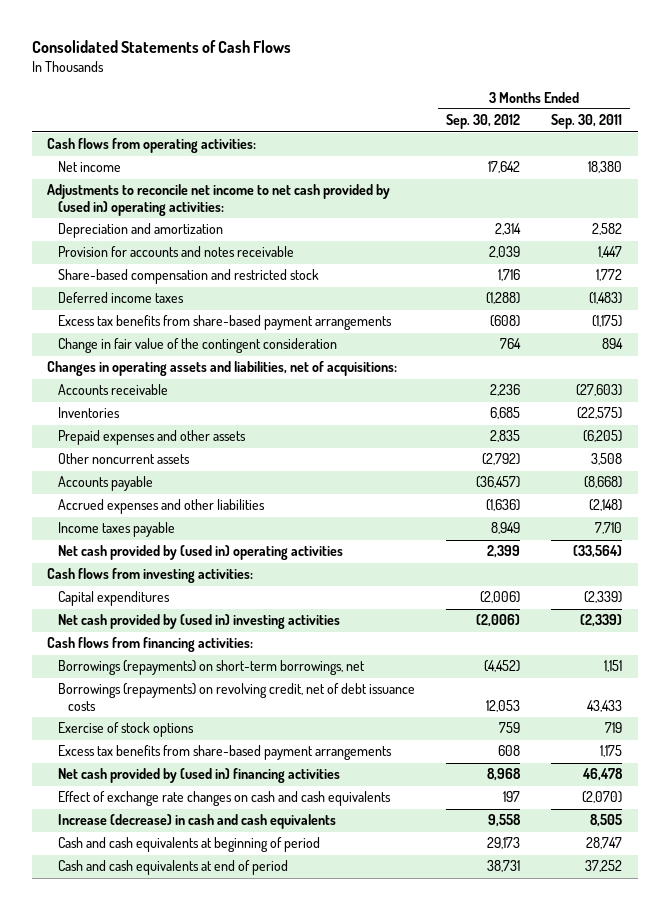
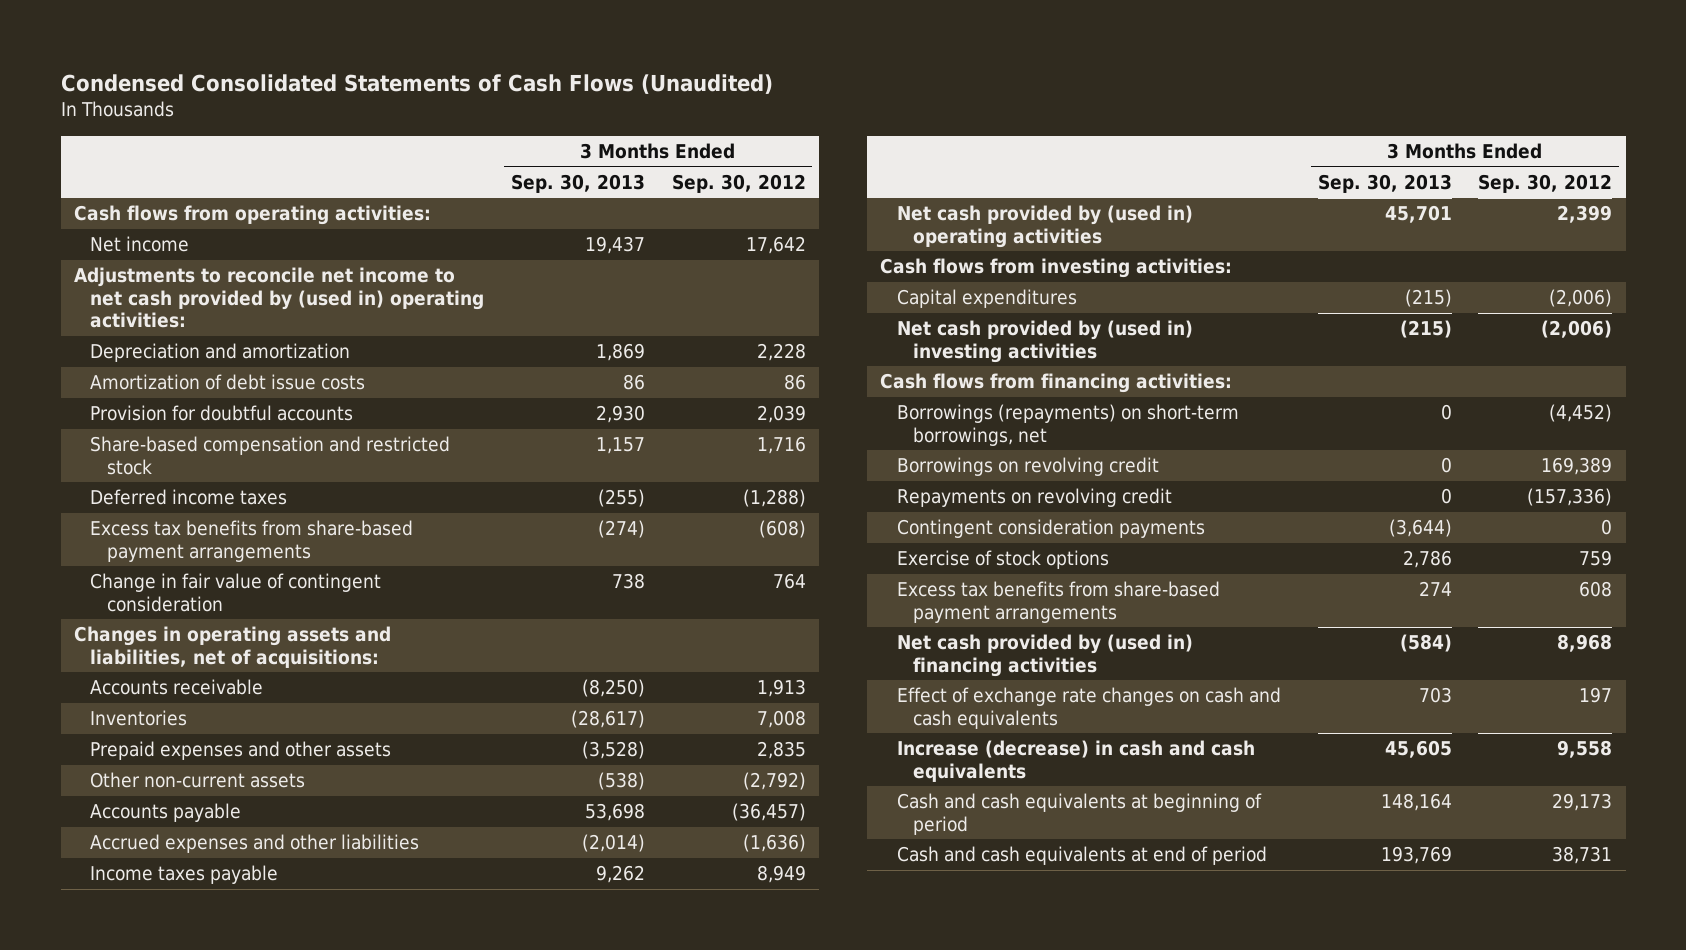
[31,40,291,54] Consolidated Statements of Cash Flows -> [60,73,773,94] Condensed Consolidated Statements of Cash Flows (Unaudited)
[551,114,623,130] Sep. 30, 2011 -> none
none -> [511,173,646,193] Sep. 30, 2013
[494,223,521,236] 2,314 -> [756,343,806,362] 2,228
none -> [90,374,366,391] Amortization of debt issue costs
[57,246,294,258] Provision for accounts and notes receivable -> [90,405,354,422] Provision for doubtful accounts
[57,338,337,354] Change in fair value of the contingent consideration -> [90,573,382,612] Change in fair value of contingent consideration
[489,384,520,397] 2,236 -> [756,679,806,698] 1,913
[489,407,520,420] 6,685 -> [756,710,806,729] 7,008
[57,453,190,465] Other noncurrent assets -> [90,772,306,789] Other non-current assets
[57,683,415,712] Borrowings (repayments) on revolving credit, net of debt issuance costs -> none
none -> [896,457,1159,477] Borrowings on revolving credit
none -> [896,488,1172,508] Repayments on revolving credit
none -> [896,519,1205,539] Contingent consideration payments

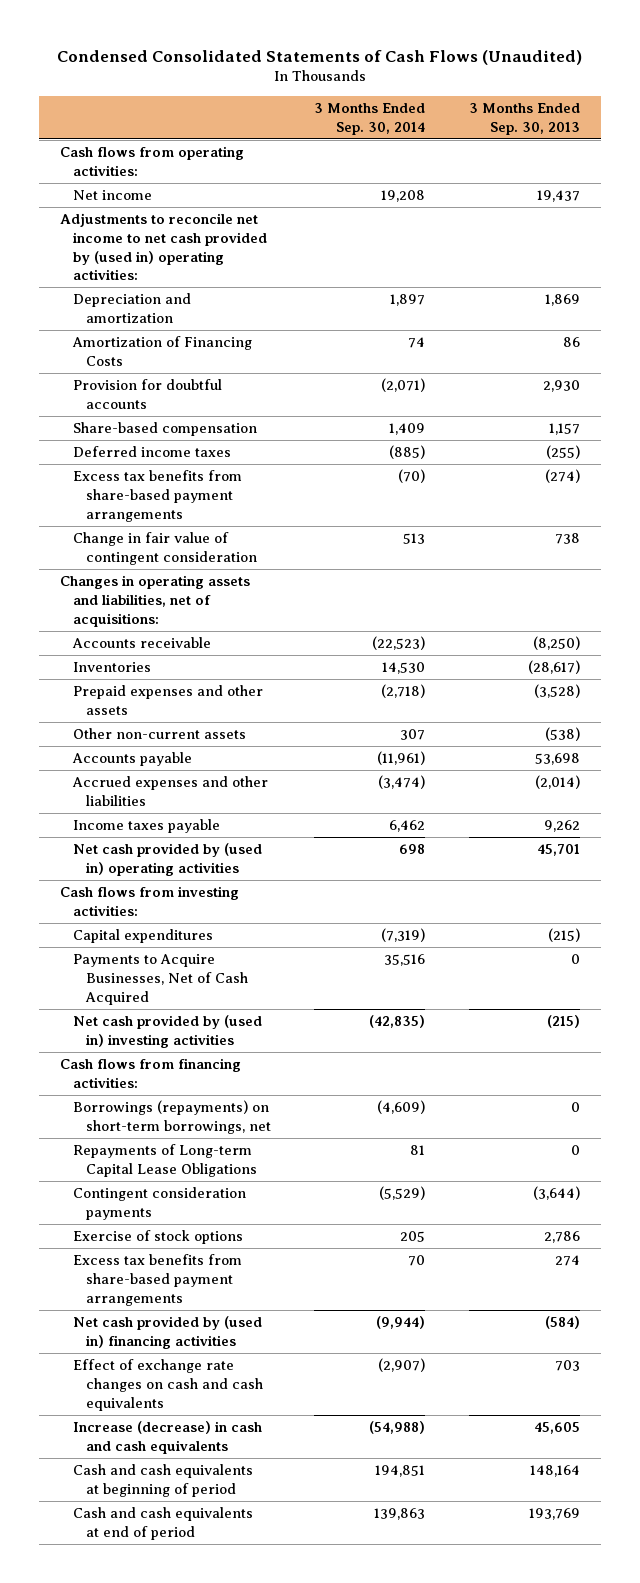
[671,173,806,193] Sep. 30, 2012 -> none
none -> [314,102,426,135] 3 Months Ended Sep. 30, 2014
[90,374,366,391] Amortization of debt issue costs -> [72,336,253,366] Amortization of Financing Costs
[90,436,451,475] Share-based compensation and restricted stock -> [73,422,258,437] Share-based compensation
none -> [73,954,249,1005] Payments to Acquire Businesses, Net of Cash Acquired
[896,457,1159,477] Borrowings on revolving credit -> none
[896,488,1172,508] Repayments on revolving credit -> none
none -> [73,1144,258,1177] Repayments of Long-term Capital Lease Obligations

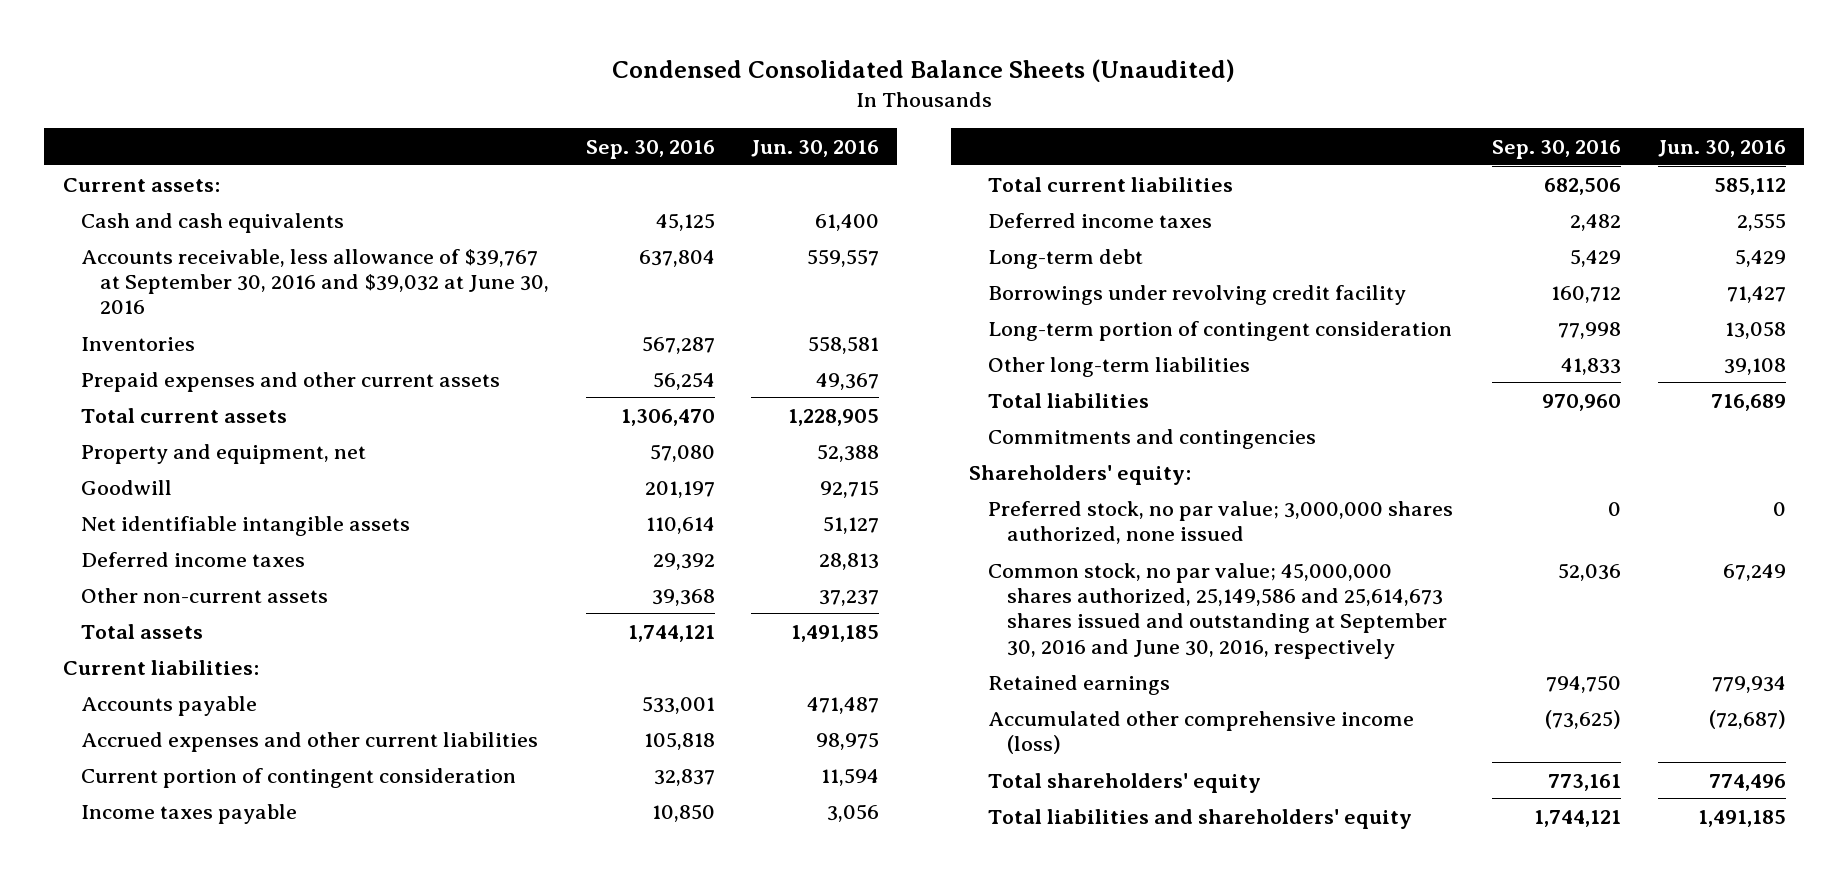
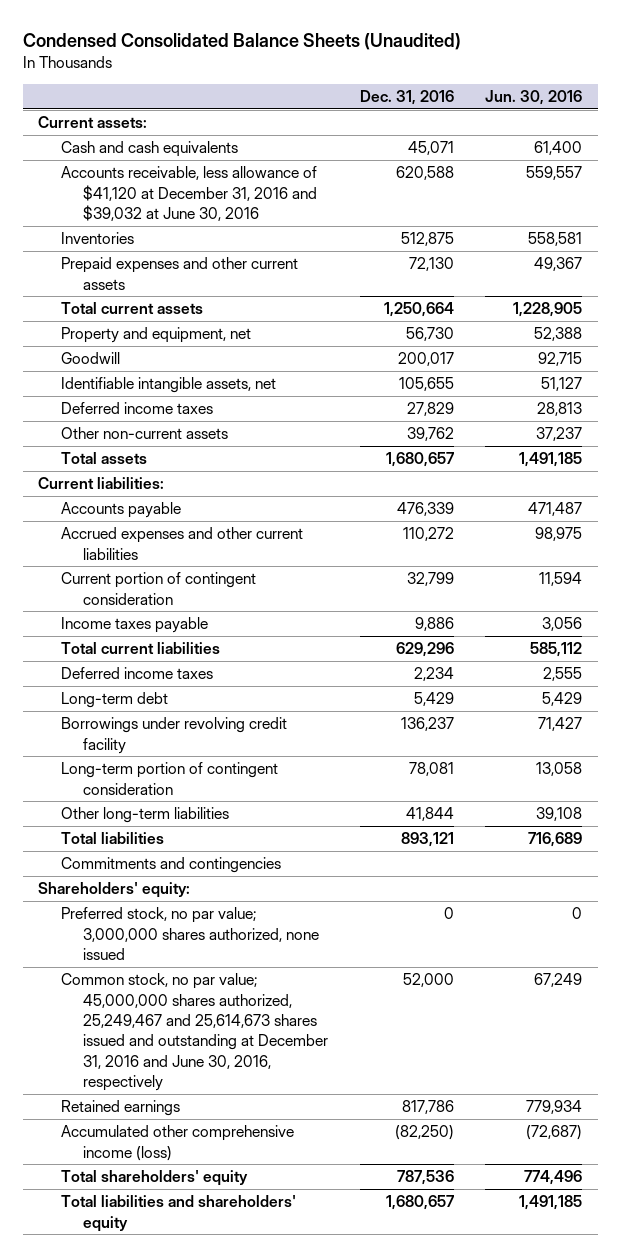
[585,140,715,160] Sep. 30, 2016 -> none
none -> [359,90,454,106] Dec. 31, 2016
[81,248,550,315] Accounts receivable, less allowance of $39,767 at September 30, 2016 and $39,032 at June 30, 2016 -> [60,166,318,221] Accounts receivable, less allowance of $41,120 at December 31, 2016 and $39,032 at June 30, 2016
[81,515,411,536] Net identifiable intangible assets -> [60,377,276,394] Identifiable intangible assets, net
[988,562,1448,659] Common stock, no par value; 45,000,000 shares authorized, 25,149,586 and 25,614,673 shares issued and outstanding at September 30, 2016 and June 30, 2016, respectively -> [60,973,329,1091] Common stock, no par value; 45,000,000 shares authorized, 25,249,467 and 25,614,673 shares issued and outstanding at December 31, 2016 and June 30, 2016, respectively

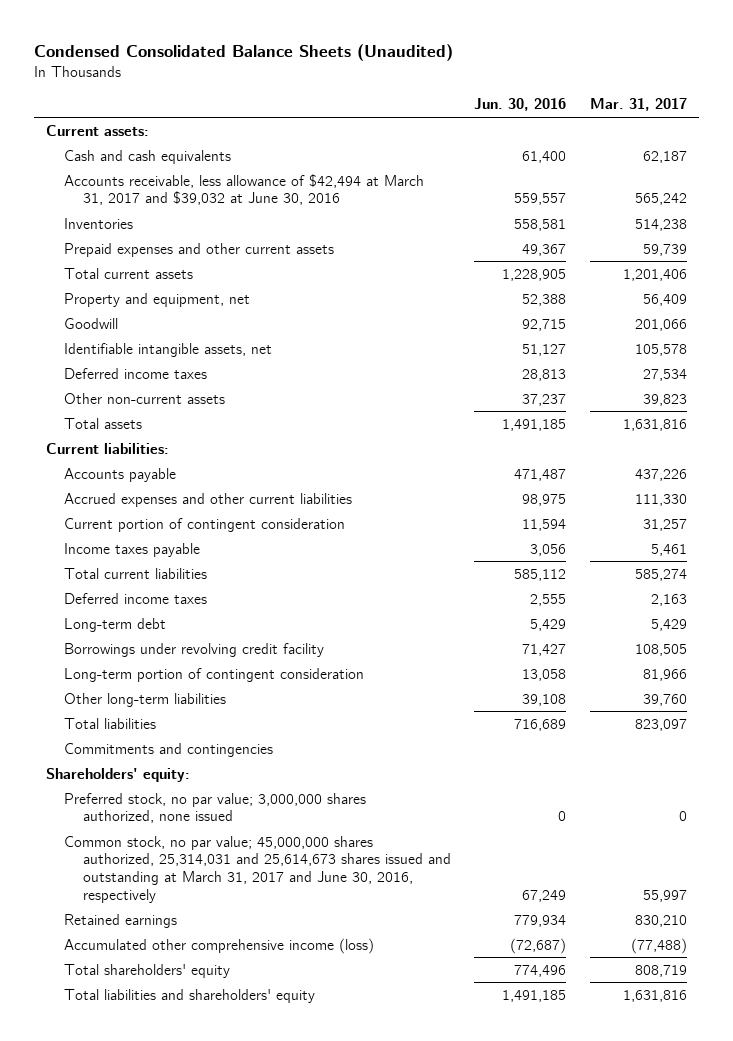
[359,90,454,106] Dec. 31, 2016 -> none
none -> [589,98,687,112] Mar. 31, 2017
[60,166,318,221] Accounts receivable, less allowance of $41,120 at December 31, 2016 and $39,032 at June 30, 2016 -> [64,173,425,206] Accounts receivable, less allowance of $42,494 at March 31, 2017 and $39,032 at June 30, 2016
[60,973,329,1091] Common stock, no par value; 45,000,000 shares authorized, 25,249,467 and 25,614,673 shares issued and outstanding at December 31, 2016 and June 30, 2016, respectively -> [64,835,451,903] Common stock, no par value; 45,000,000 shares authorized, 25,314,031 and 25,614,673 shares issued and outstanding at March 31, 2017 and June 30, 2016, respectively

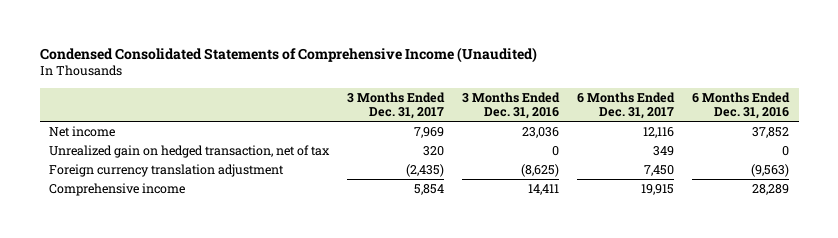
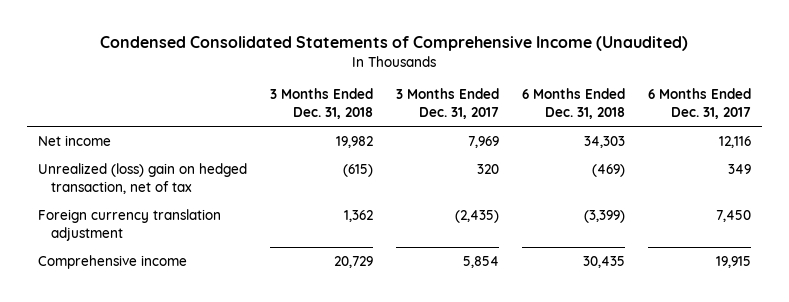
[462,91,561,120] 3 Months Ended Dec. 31, 2016 -> none
[692,91,791,120] 6 Months Ended Dec. 31, 2016 -> none
none -> [269,88,373,119] 3 Months Ended Dec. 31, 2018
none -> [521,88,625,119] 6 Months Ended Dec. 31, 2018
[48,144,330,158] Unrealized gain on hedged transaction, net of tax -> [38,163,248,194] Unrealized (loss) gain on hedged transaction, net of tax

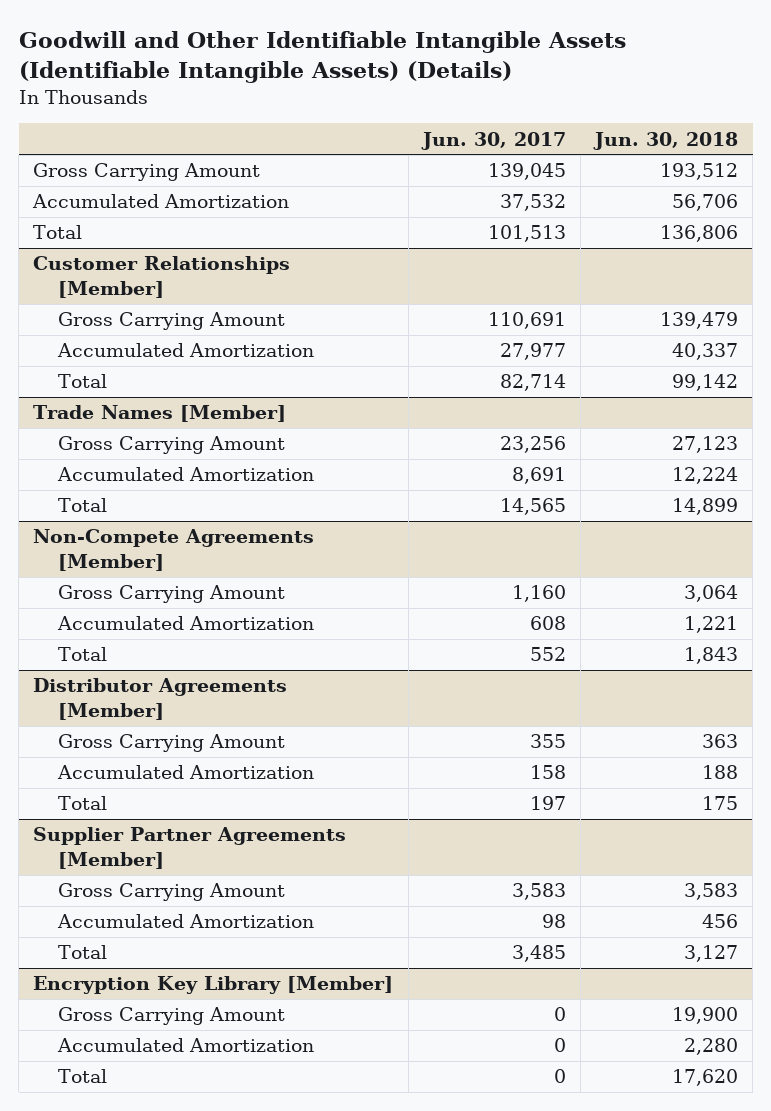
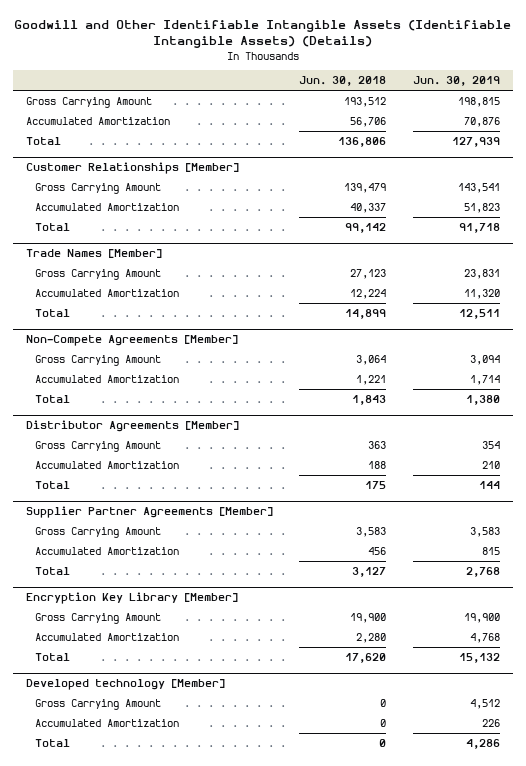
[420,131,566,150] Jun. 30, 2017 -> none
none -> [413,76,501,87] Jun. 30, 2019
none -> [25,679,225,691] Developed technology [Member]
none -> [35,698,162,710] Gross Carrying Amount
none -> [35,718,180,727] Accumulated Amortization
none -> [35,738,71,747] Total

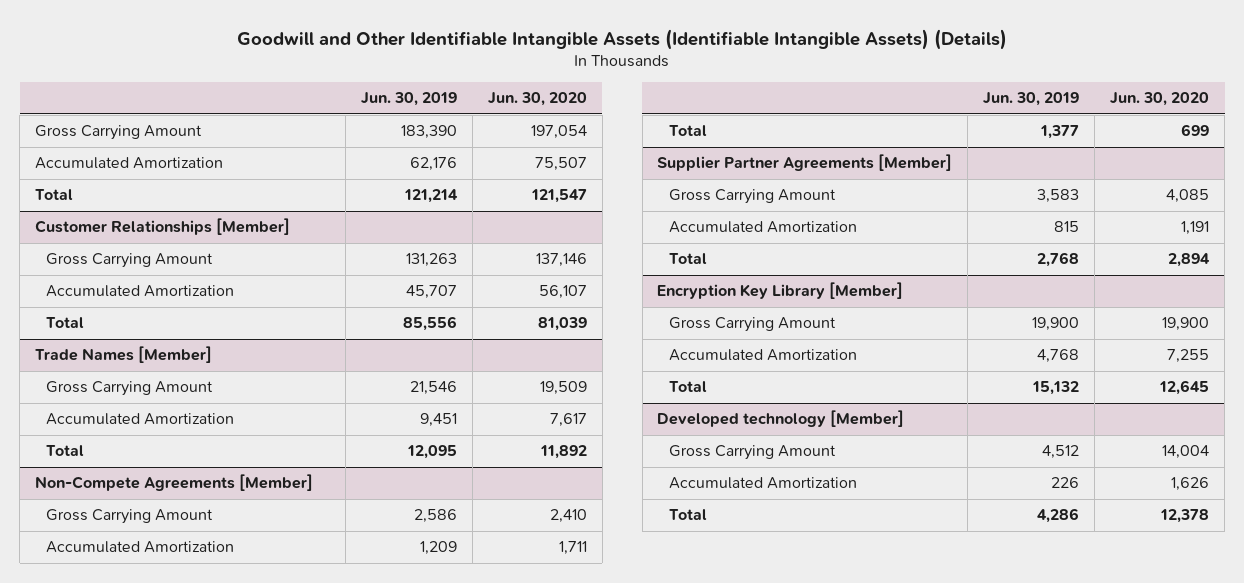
[299,76,387,87] Jun. 30, 2018 -> none
none -> [487,92,587,107] Jun. 30, 2020
[458,96,501,107] 198,815 -> [400,125,457,140] 183,390
[464,116,501,127] 70,876 -> [409,157,457,172] 62,176
[452,136,501,147] 127,939 -> [403,189,458,204] 121,214
[458,182,501,193] 143,541 -> [405,253,457,268] 131,263
[464,202,501,213] 51,823 -> [405,285,457,300] 45,707
[459,222,501,233] 91,718 -> [402,316,457,332] 85,556
[464,268,501,279] 23,831 -> [409,381,457,396] 21,546
[464,288,501,299] 11,320 -> [419,413,457,428] 9,451
[459,308,501,319] 12,511 -> [406,445,457,460] 12,095
[25,420,239,433] Distributor Agreements [Member] -> none
[35,440,162,452] Gross Carrying Amount -> none
[35,460,180,469] Accumulated Amortization -> none
[35,480,71,489] Total -> none
[470,354,501,365] 3,094 -> [413,509,457,524] 2,586
[470,374,501,385] 1,714 -> [419,541,457,556] 1,209
[466,394,501,405] 1,380 -> [1040,125,1080,140] 1,377

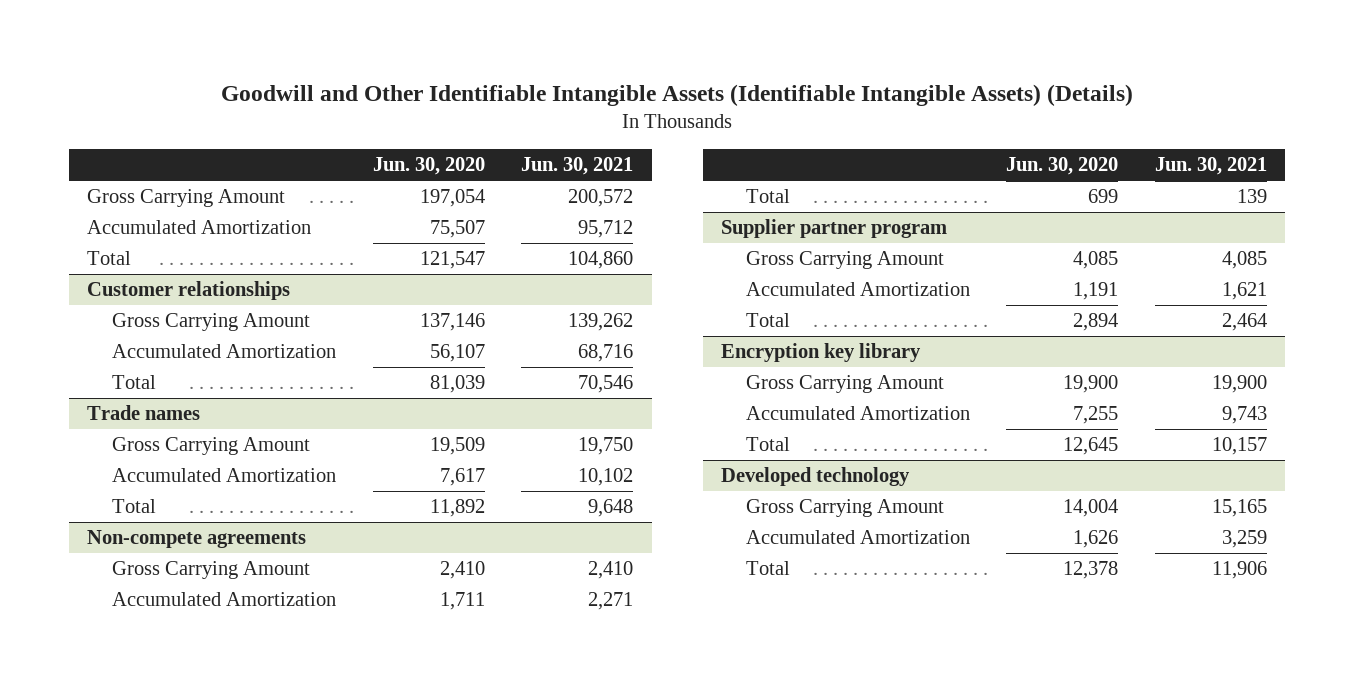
[360,92,457,107] Jun. 30, 2019 -> none
none -> [521,157,634,176] Jun. 30, 2021
[35,218,291,236] Customer Relationships [Member] -> [87,281,291,301] Customer relationships
[35,346,213,364] Trade Names [Member] -> [87,405,201,421] Trade names
[35,474,314,492] Non-Compete Agreements [Member] -> [87,530,307,549] Non-compete agreements
[657,154,953,172] Supplier Partner Agreements [Member] -> [720,219,947,239] Supplier partner program
[657,282,904,300] Encryption Key Library [Member] -> [720,343,921,363] Encryption key library
[657,410,905,428] Developed technology [Member] -> [720,467,910,487] Developed technology

